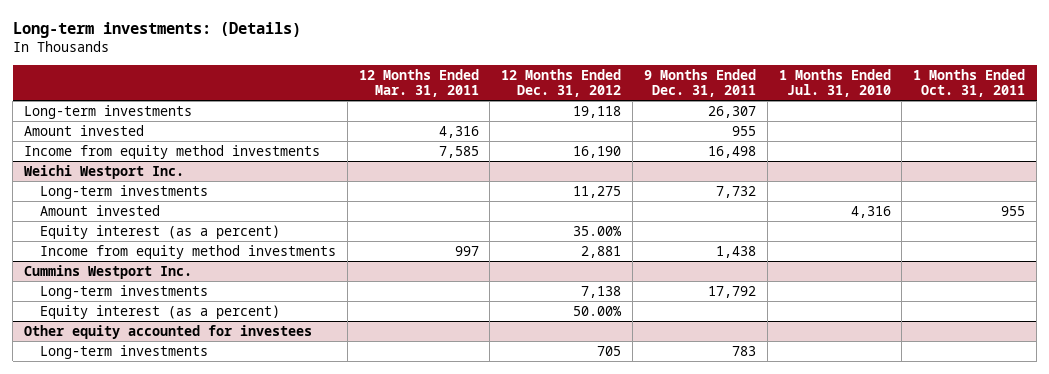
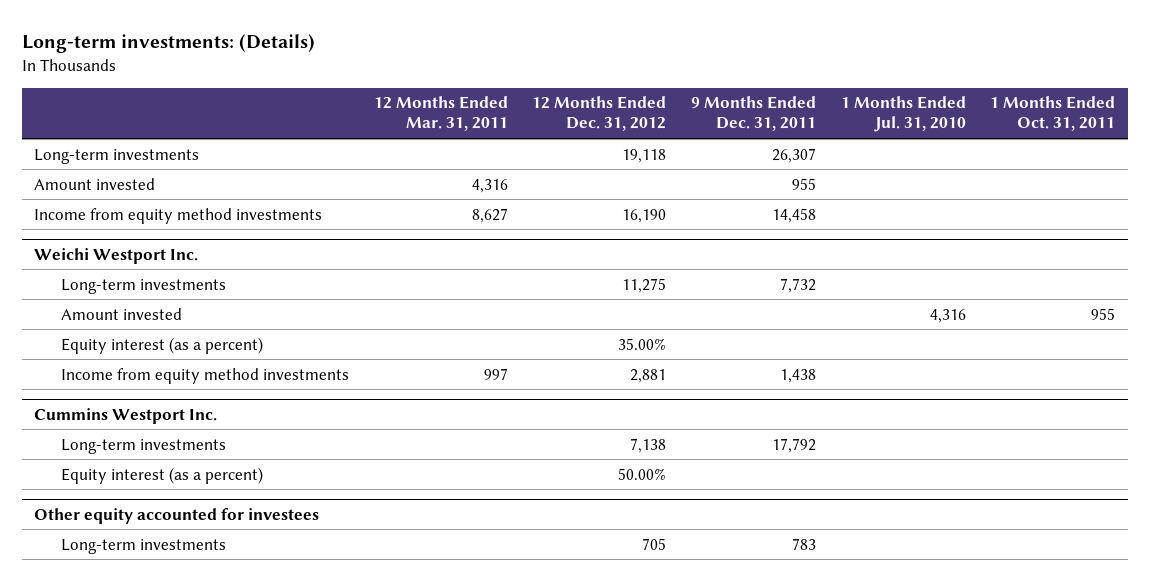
[438,145,479,158] 7,585 -> [471,207,508,223] 8,627
[707,145,756,158] 16,498 -> [771,207,816,223] 14,458

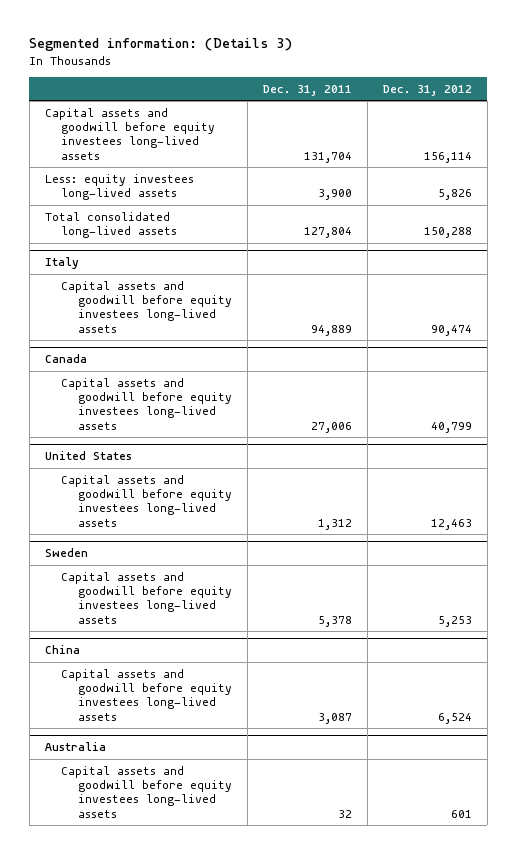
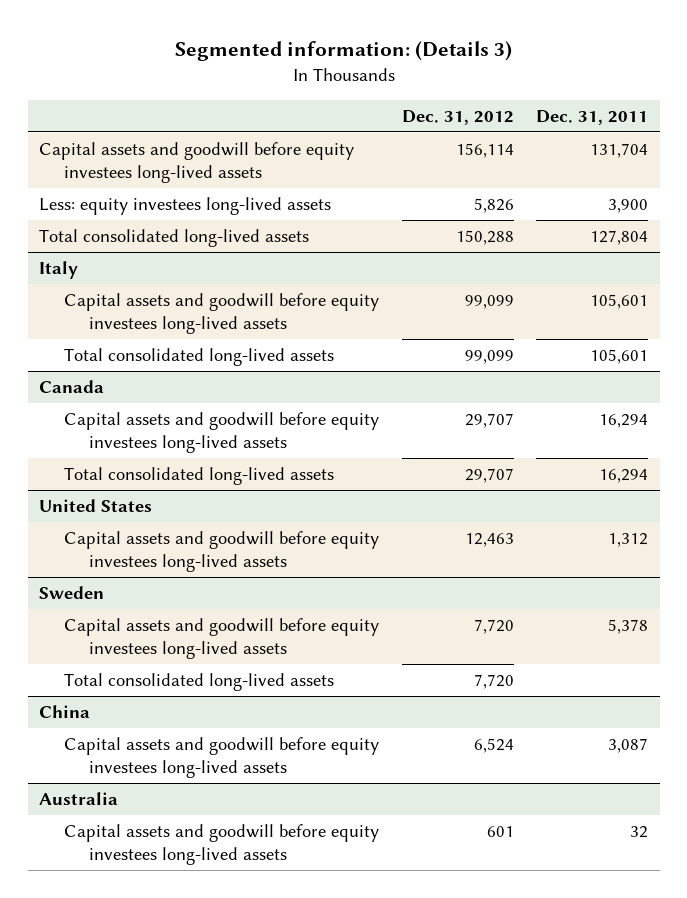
[310,324,352,336] 94,889 -> [590,293,649,309] 105,601
[430,324,472,336] 90,474 -> [464,294,514,309] 99,099
none -> [64,347,335,366] Total consolidated long-lived assets
[310,421,352,433] 27,006 -> [599,413,649,428] 16,294
[430,421,472,433] 40,799 -> [464,412,514,428] 29,707
none -> [64,466,335,485] Total consolidated long-lived assets
[437,615,472,627] 5,253 -> [473,618,514,634] 7,720
none -> [64,672,335,691] Total consolidated long-lived assets

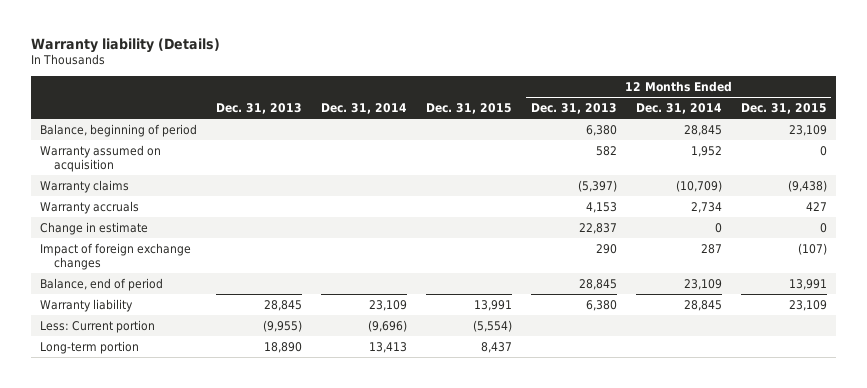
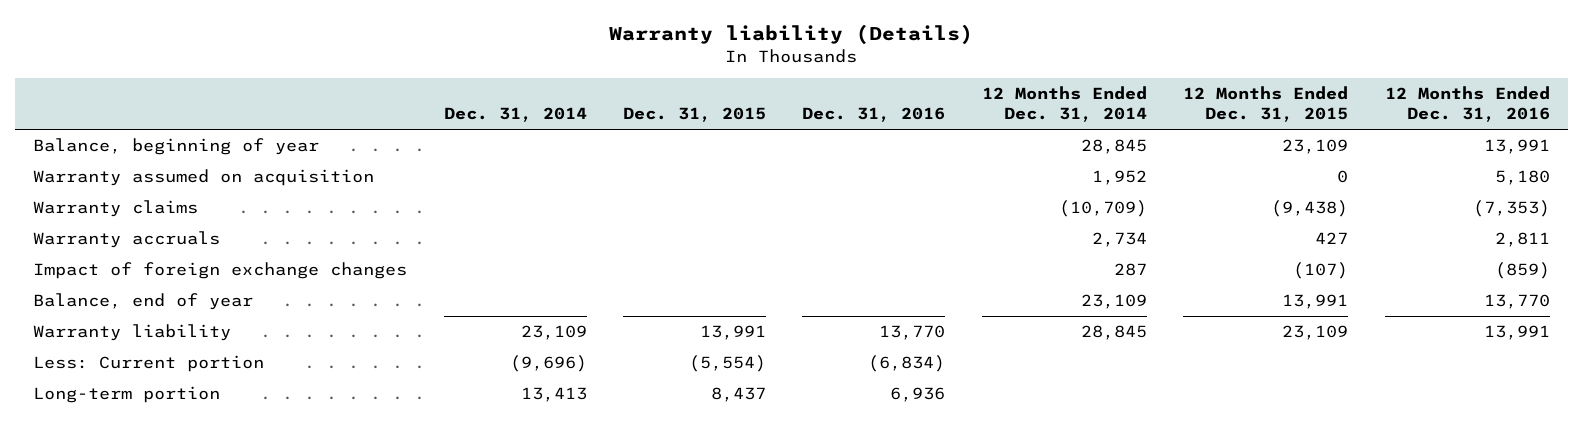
[215,102,302,114] Dec. 31, 2013 -> none
[530,102,617,114] Dec. 31, 2013 -> none
none -> [802,107,946,123] Dec. 31, 2016
none -> [1384,86,1550,123] 12 Months Ended Dec. 31, 2016
[40,123,198,137] Balance, beginning of period -> [33,138,320,156] Balance, beginning of year
[40,221,149,235] Change in estimate -> none
[40,277,164,291] Balance, end of period -> [33,293,254,311] Balance, end of year

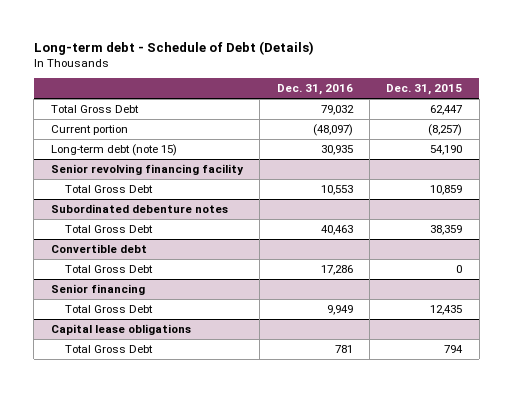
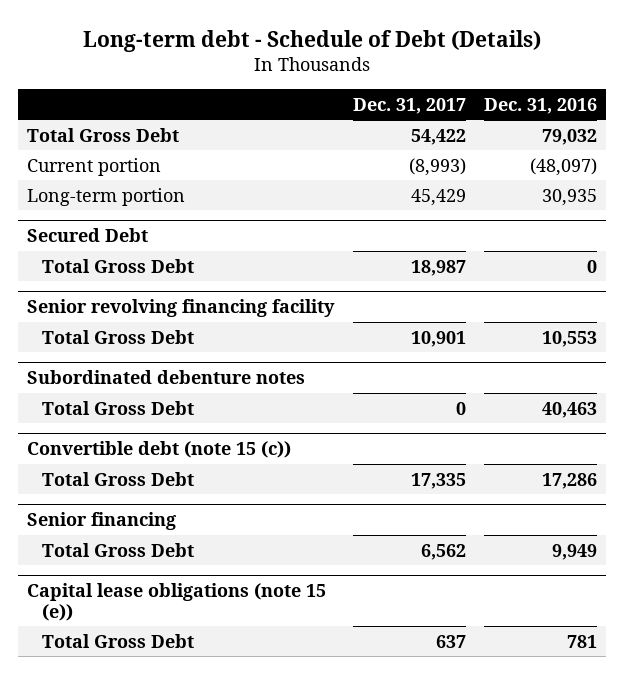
[386,84,463,96] Dec. 31, 2015 -> none
none -> [352,97,466,114] Dec. 31, 2017
[50,143,177,156] Long-term debt (note 15) -> [27,187,186,206] Long-term portion
none -> [27,228,149,243] Secured Debt
none -> [42,258,195,273] Total Gross Debt
[50,243,147,253] Convertible debt -> [27,441,292,459] Convertible debt (note 15 (c))
[50,323,191,335] Capital lease obligations -> [27,583,327,621] Capital lease obligations (note 15 (e))

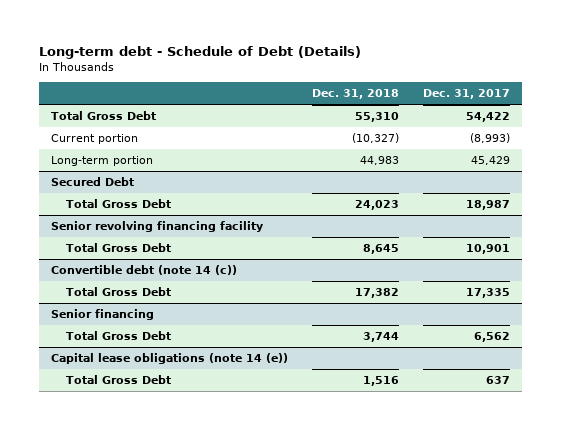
[484,97,598,114] Dec. 31, 2016 -> none
none -> [311,89,399,100] Dec. 31, 2018
[27,370,306,385] Subordinated debenture notes -> none
[42,400,195,415] Total Gross Debt -> none
[27,441,292,459] Convertible debt (note 15 (c)) -> [50,265,237,276] Convertible debt (note 14 (c))
[27,583,327,621] Capital lease obligations (note 15 (e)) -> [50,353,288,365] Capital lease obligations (note 14 (e))

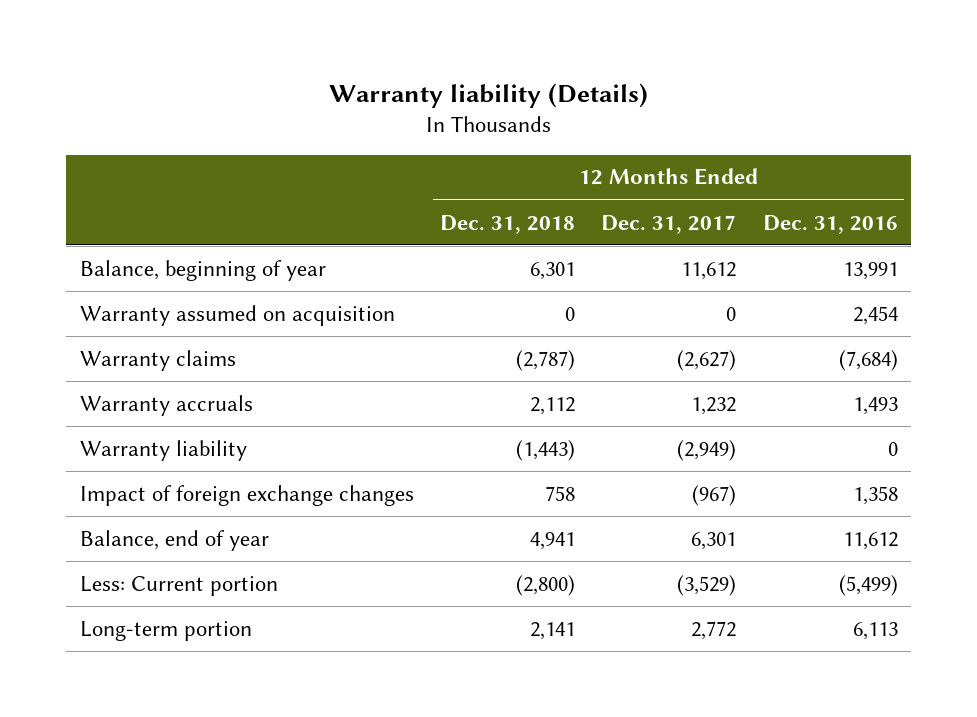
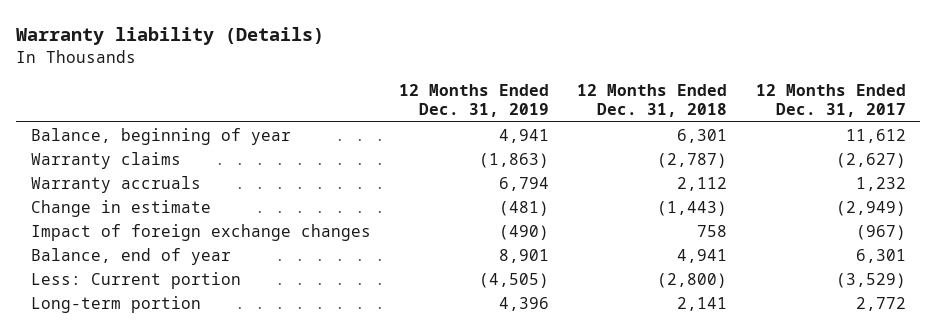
[762,214,898,234] Dec. 31, 2016 -> none
none -> [398,84,549,118] 12 Months Ended Dec. 31, 2019
[79,304,395,326] Warranty assumed on acquisition -> none
[79,439,247,461] Warranty liability -> [30,199,211,217] Change in estimate

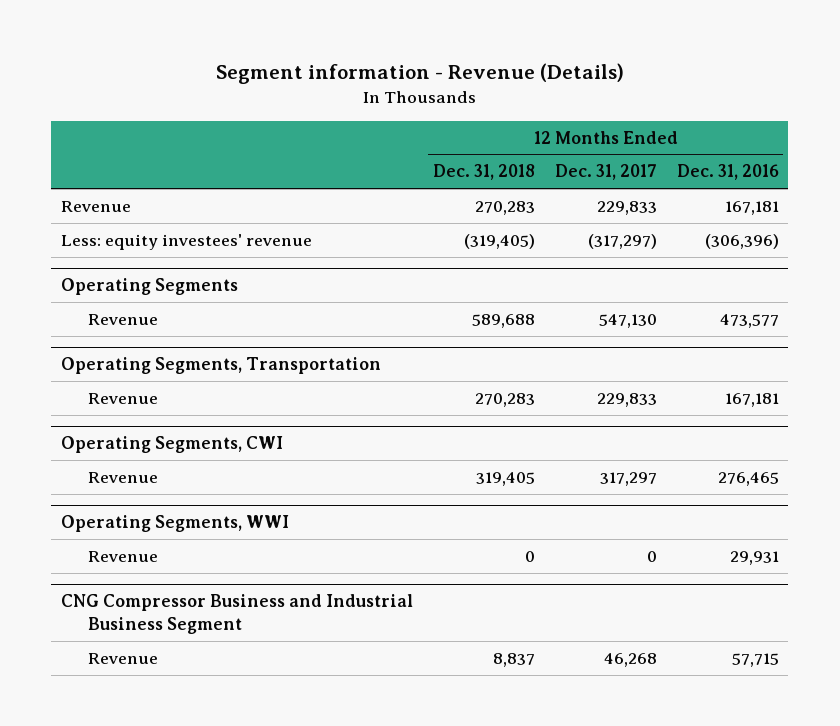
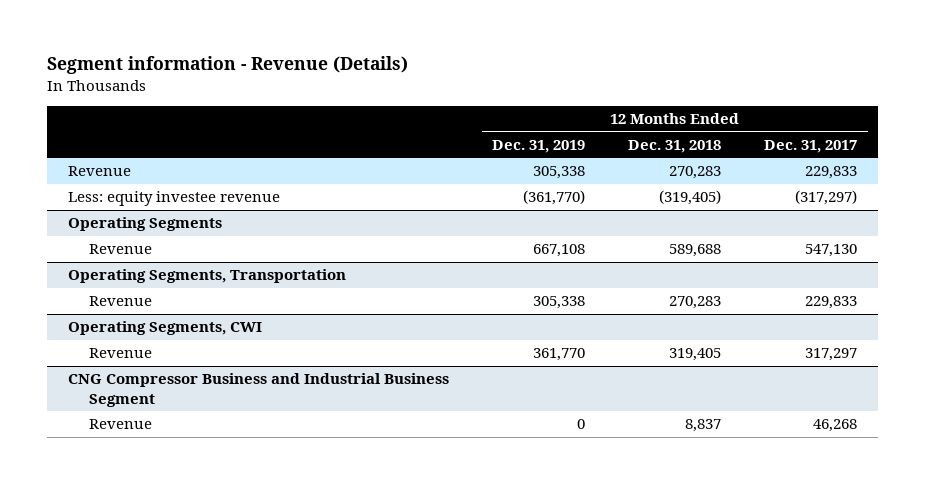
[676,164,779,181] Dec. 31, 2016 -> none
none -> [492,139,586,153] Dec. 31, 2019
[61,233,313,250] Less: equity investees' revenue -> [68,191,281,207] Less: equity investee revenue
[61,515,290,533] Operating Segments, WWI -> none
[87,550,158,562] Revenue -> none

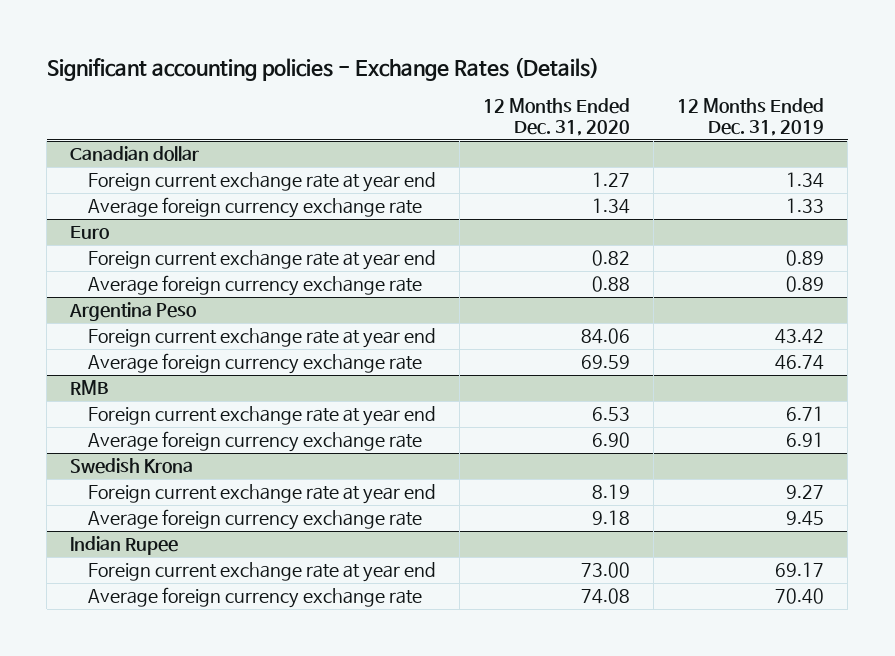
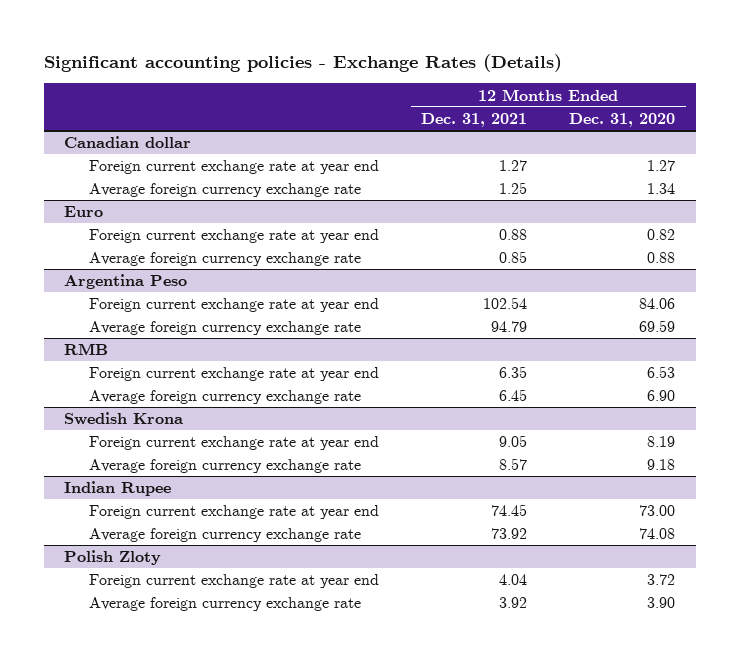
[677,97,825,137] 12 Months Ended Dec. 31, 2019 -> none
none -> [421,112,528,127] Dec. 31, 2021
none -> [64,550,162,566] Polish Zloty
none -> [89,574,380,589] Foreign current exchange rate at year end
none -> [89,597,362,612] Average foreign currency exchange rate

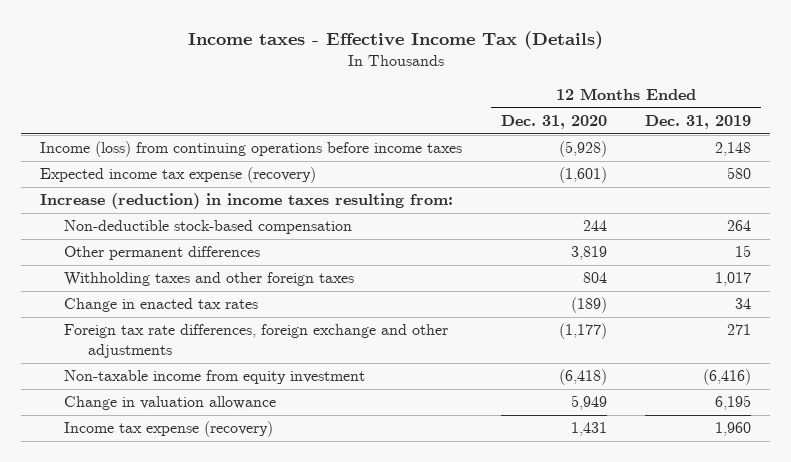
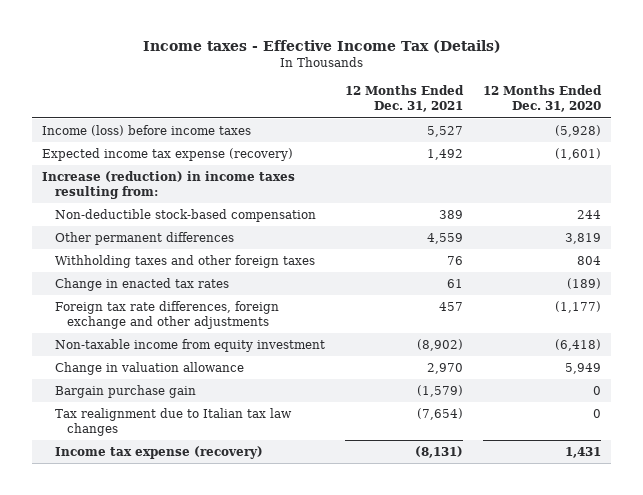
[644,115,751,130] Dec. 31, 2019 -> none
none -> [344,85,464,113] 12 Months Ended Dec. 31, 2021
[40,141,463,158] Income (loss) from continuing operations before income taxes -> [42,125,252,137] Income (loss) before income taxes
none -> [54,385,196,399] Bargain purchase gain
none -> [54,408,292,437] Tax realignment due to Italian tax law changes

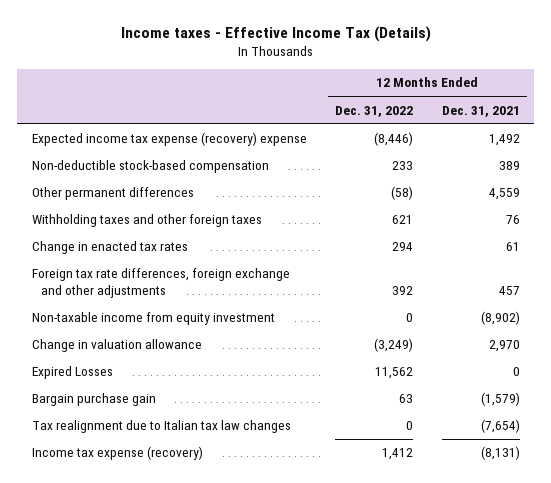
[483,85,603,113] 12 Months Ended Dec. 31, 2020 -> none
none -> [335,105,414,117] Dec. 31, 2022
[42,125,252,137] Income (loss) before income taxes -> none
[42,171,296,200] Increase (reduction) in income taxes resulting from: -> none
[42,148,294,162] Expected income tax expense (recovery) -> [31,132,307,147] Expected income tax expense (recovery) expense
none -> [31,366,113,380] Expired Losses

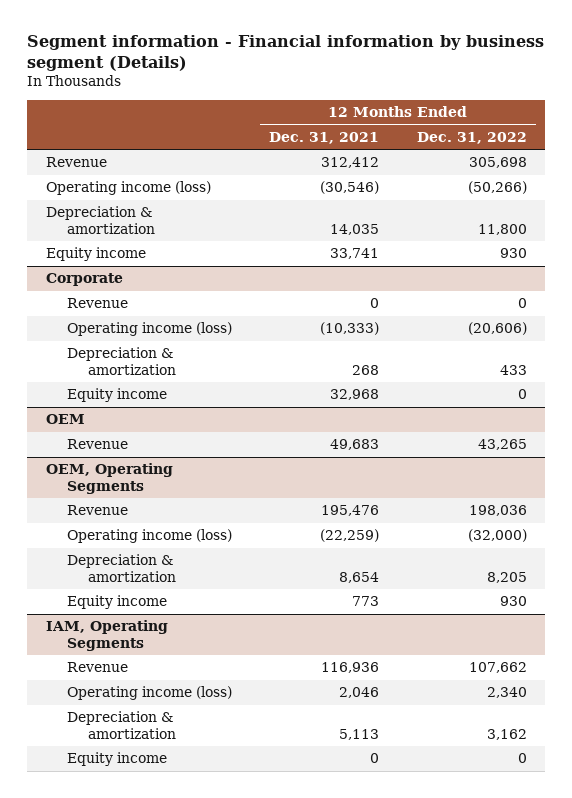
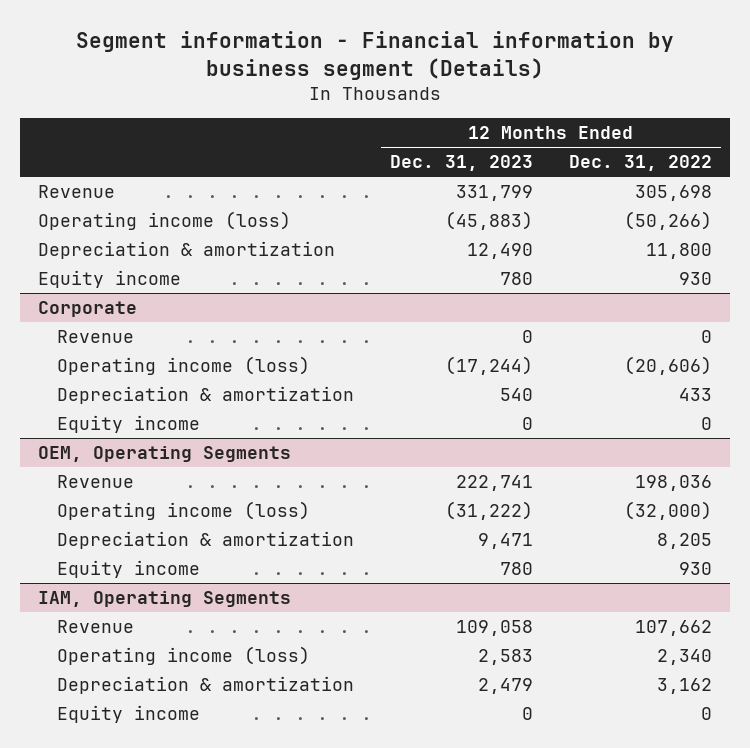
[269,131,380,144] Dec. 31, 2021 -> none
none -> [390,155,534,172] Dec. 31, 2023
[45,414,85,425] OEM -> none
[66,439,128,450] Revenue -> none

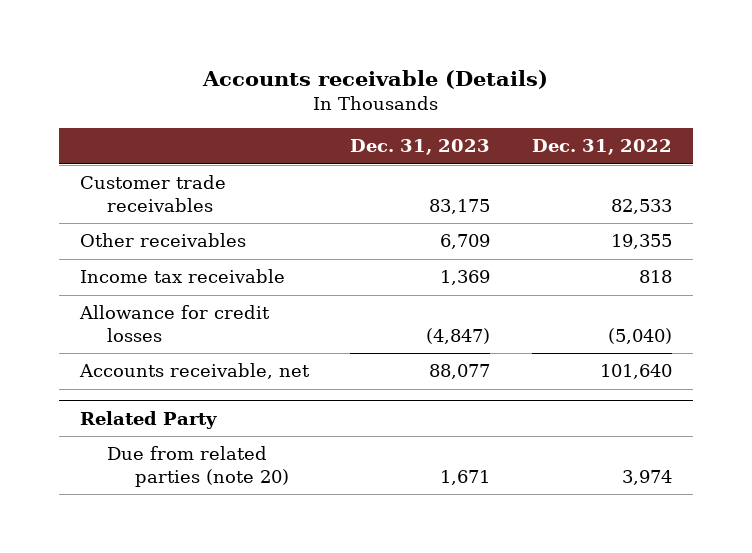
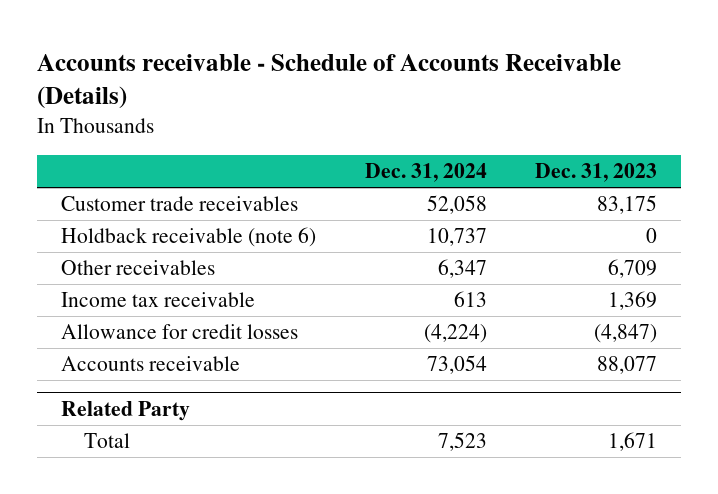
[201,70,548,90] Accounts receivable (Details) -> [37,53,622,110] Accounts receivable - Schedule of Accounts Receivable (Details)
[531,139,672,156] Dec. 31, 2022 -> none
none -> [364,163,487,183] Dec. 31, 2024
none -> [61,227,317,248] Holdback receivable (note 6)
[78,363,310,380] Accounts receivable, net -> [61,356,241,372] Accounts receivable
[107,446,289,487] Due from related parties (note 20) -> [84,433,131,449] Total

